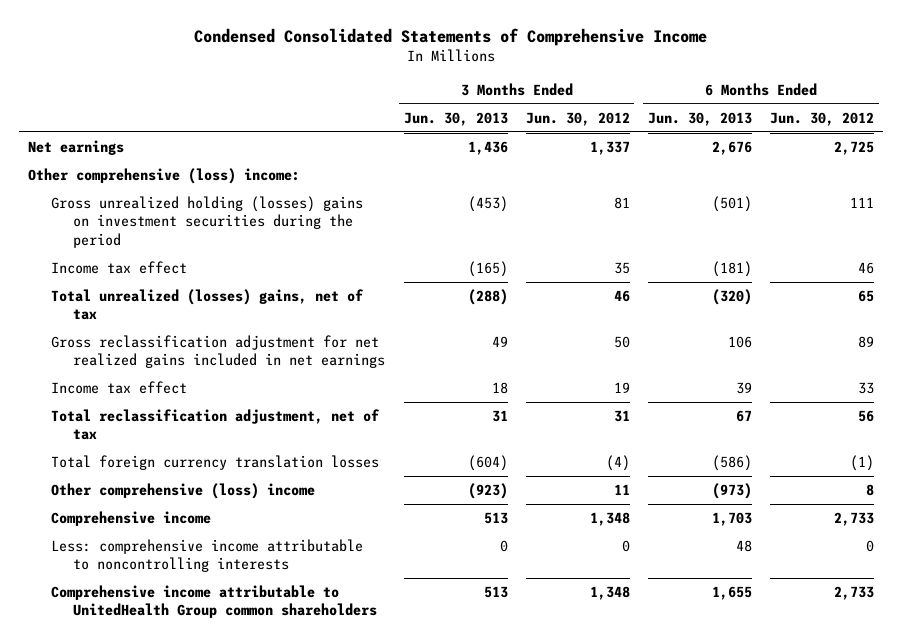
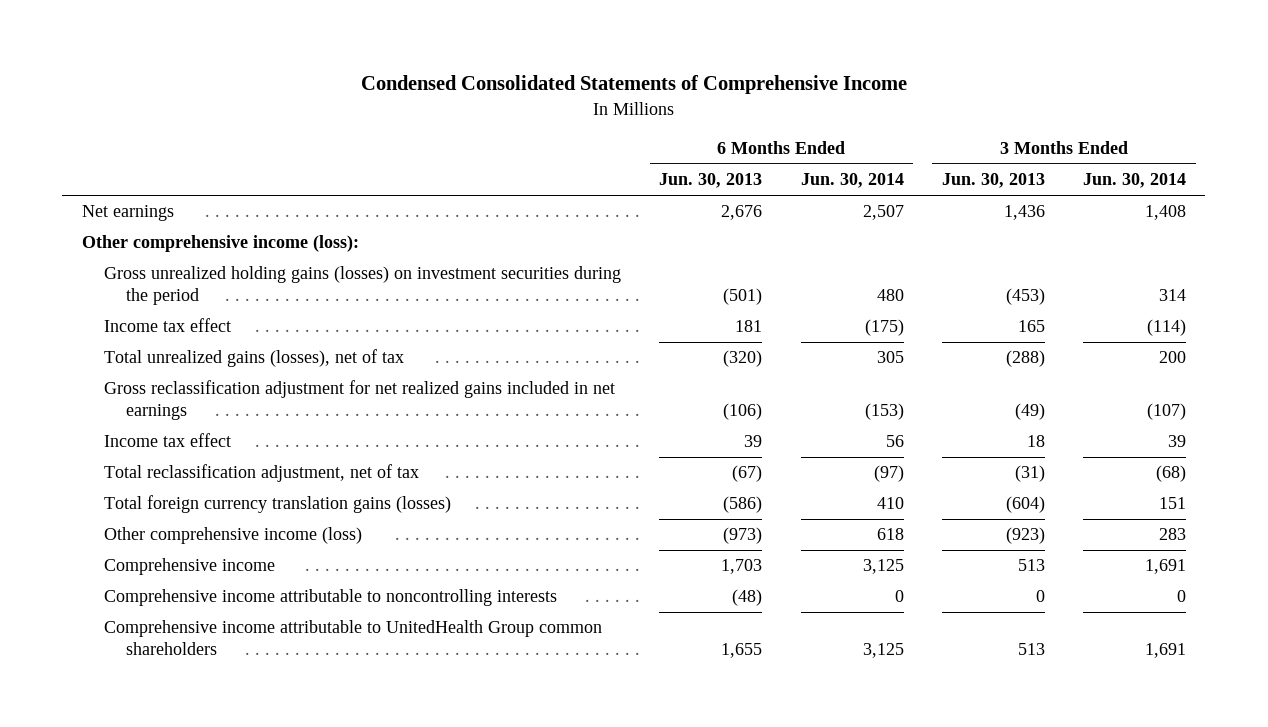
[525,111,630,126] Jun. 30, 2012 -> none
[770,111,875,126] Jun. 30, 2012 -> none
none -> [800,173,904,189] Jun. 30, 2014
none -> [1083,173,1187,189] Jun. 30, 2014
[28,168,301,185] Other comprehensive (loss) income: -> [81,235,359,253] Other comprehensive income (loss):
[50,196,363,248] Gross unrealized holding (losses) gains on investment securities during the period -> [103,266,621,306] Gross unrealized holding gains (losses) on investment securities during the period
[467,261,508,278] (165) -> [1017,320,1045,333] 165
[711,261,752,278] (181) -> [735,320,763,333] 181
[50,289,364,321] Total unrealized (losses) gains, net of tax -> [103,349,404,368] Total unrealized gains (losses), net of tax
[491,336,508,348] 49 -> [1014,403,1045,421] (49)
[727,336,752,349] 106 -> [723,403,763,421] (106)
[491,410,508,423] 31 -> [1014,465,1045,483] (31)
[735,410,752,423] 67 -> [732,465,763,483] (67)
[50,455,379,471] Total foreign currency translation losses -> [103,495,451,514] Total foreign currency translation gains (losses)
[50,483,315,500] Other comprehensive (loss) income -> [103,527,362,545] Other comprehensive income (loss)
[50,539,363,573] Less: comprehensive income attributable to noncontrolling interests -> [103,589,557,607] Comprehensive income attributable to noncontrolling interests
[735,540,752,553] 48 -> [732,589,763,607] (48)

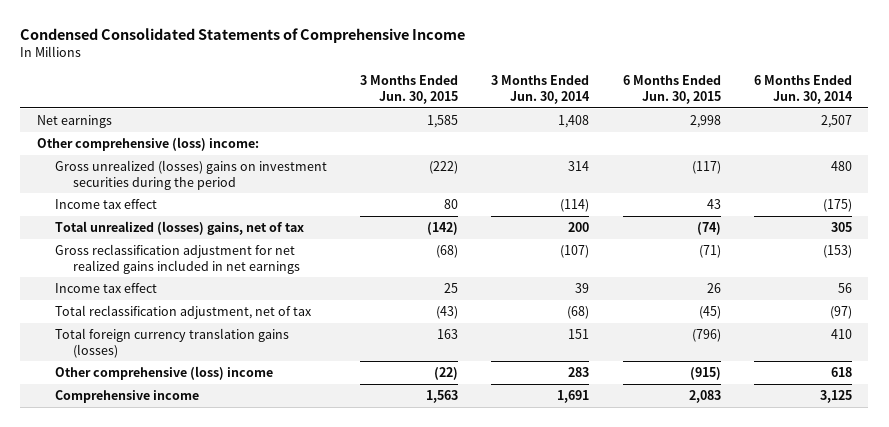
[659,173,763,189] Jun. 30, 2013 -> none
[941,173,1045,189] Jun. 30, 2013 -> none
none -> [360,75,459,104] 3 Months Ended Jun. 30, 2015
none -> [622,75,721,104] 6 Months Ended Jun. 30, 2015
[81,235,359,253] Other comprehensive income (loss): -> [36,136,259,151] Other comprehensive (loss) income:
[103,266,621,306] Gross unrealized holding gains (losses) on investment securities during the period -> [55,159,328,190] Gross unrealized (losses) gains on investment securities during the period
[103,349,404,368] Total unrealized gains (losses), net of tax -> [55,220,305,235] Total unrealized (losses) gains, net of tax
[103,527,362,545] Other comprehensive income (loss) -> [55,365,274,380] Other comprehensive (loss) income
[103,589,557,607] Comprehensive income attributable to noncontrolling interests -> none
[103,620,602,656] Comprehensive income attributable to UnitedHealth Group common shareholders -> none

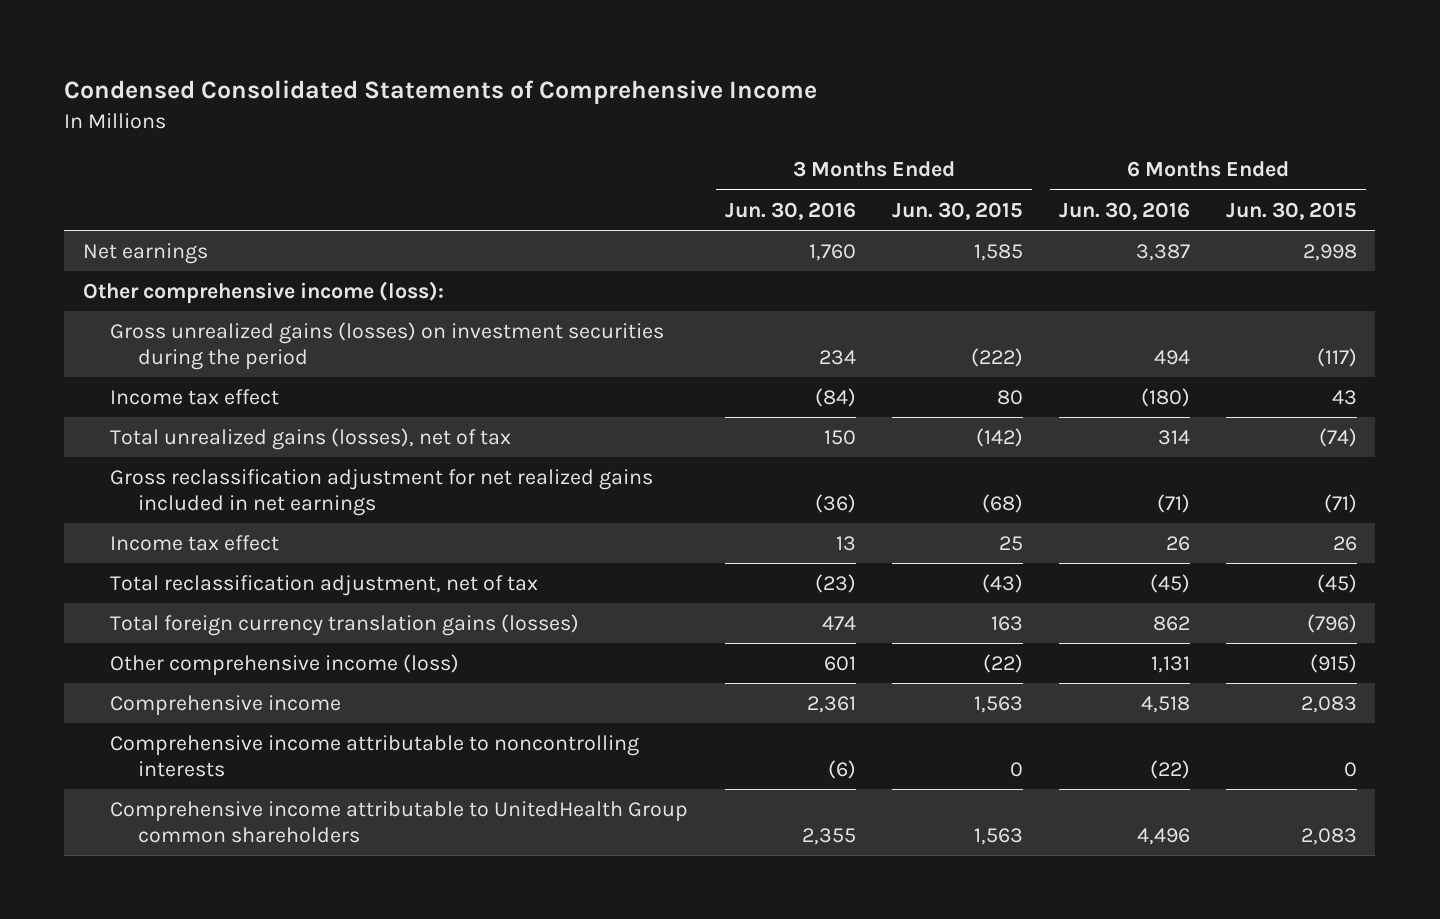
[491,75,591,104] 3 Months Ended Jun. 30, 2014 -> none
[753,75,853,104] 6 Months Ended Jun. 30, 2014 -> none
none -> [724,201,856,220] Jun. 30, 2016
none -> [1059,201,1191,220] Jun. 30, 2016
[36,136,259,151] Other comprehensive (loss) income: -> [82,281,444,305] Other comprehensive income (loss):
[55,159,328,190] Gross unrealized (losses) gains on investment securities during the period -> [110,322,665,370] Gross unrealized gains (losses) on investment securities during the period
[55,220,305,235] Total unrealized (losses) gains, net of tax -> [110,428,512,451] Total unrealized gains (losses), net of tax
[55,365,274,380] Other comprehensive (loss) income -> [110,654,460,677] Other comprehensive income (loss)
none -> [110,735,640,777] Comprehensive income attributable to noncontrolling interests
none -> [110,801,689,843] Comprehensive income attributable to UnitedHealth Group common shareholders

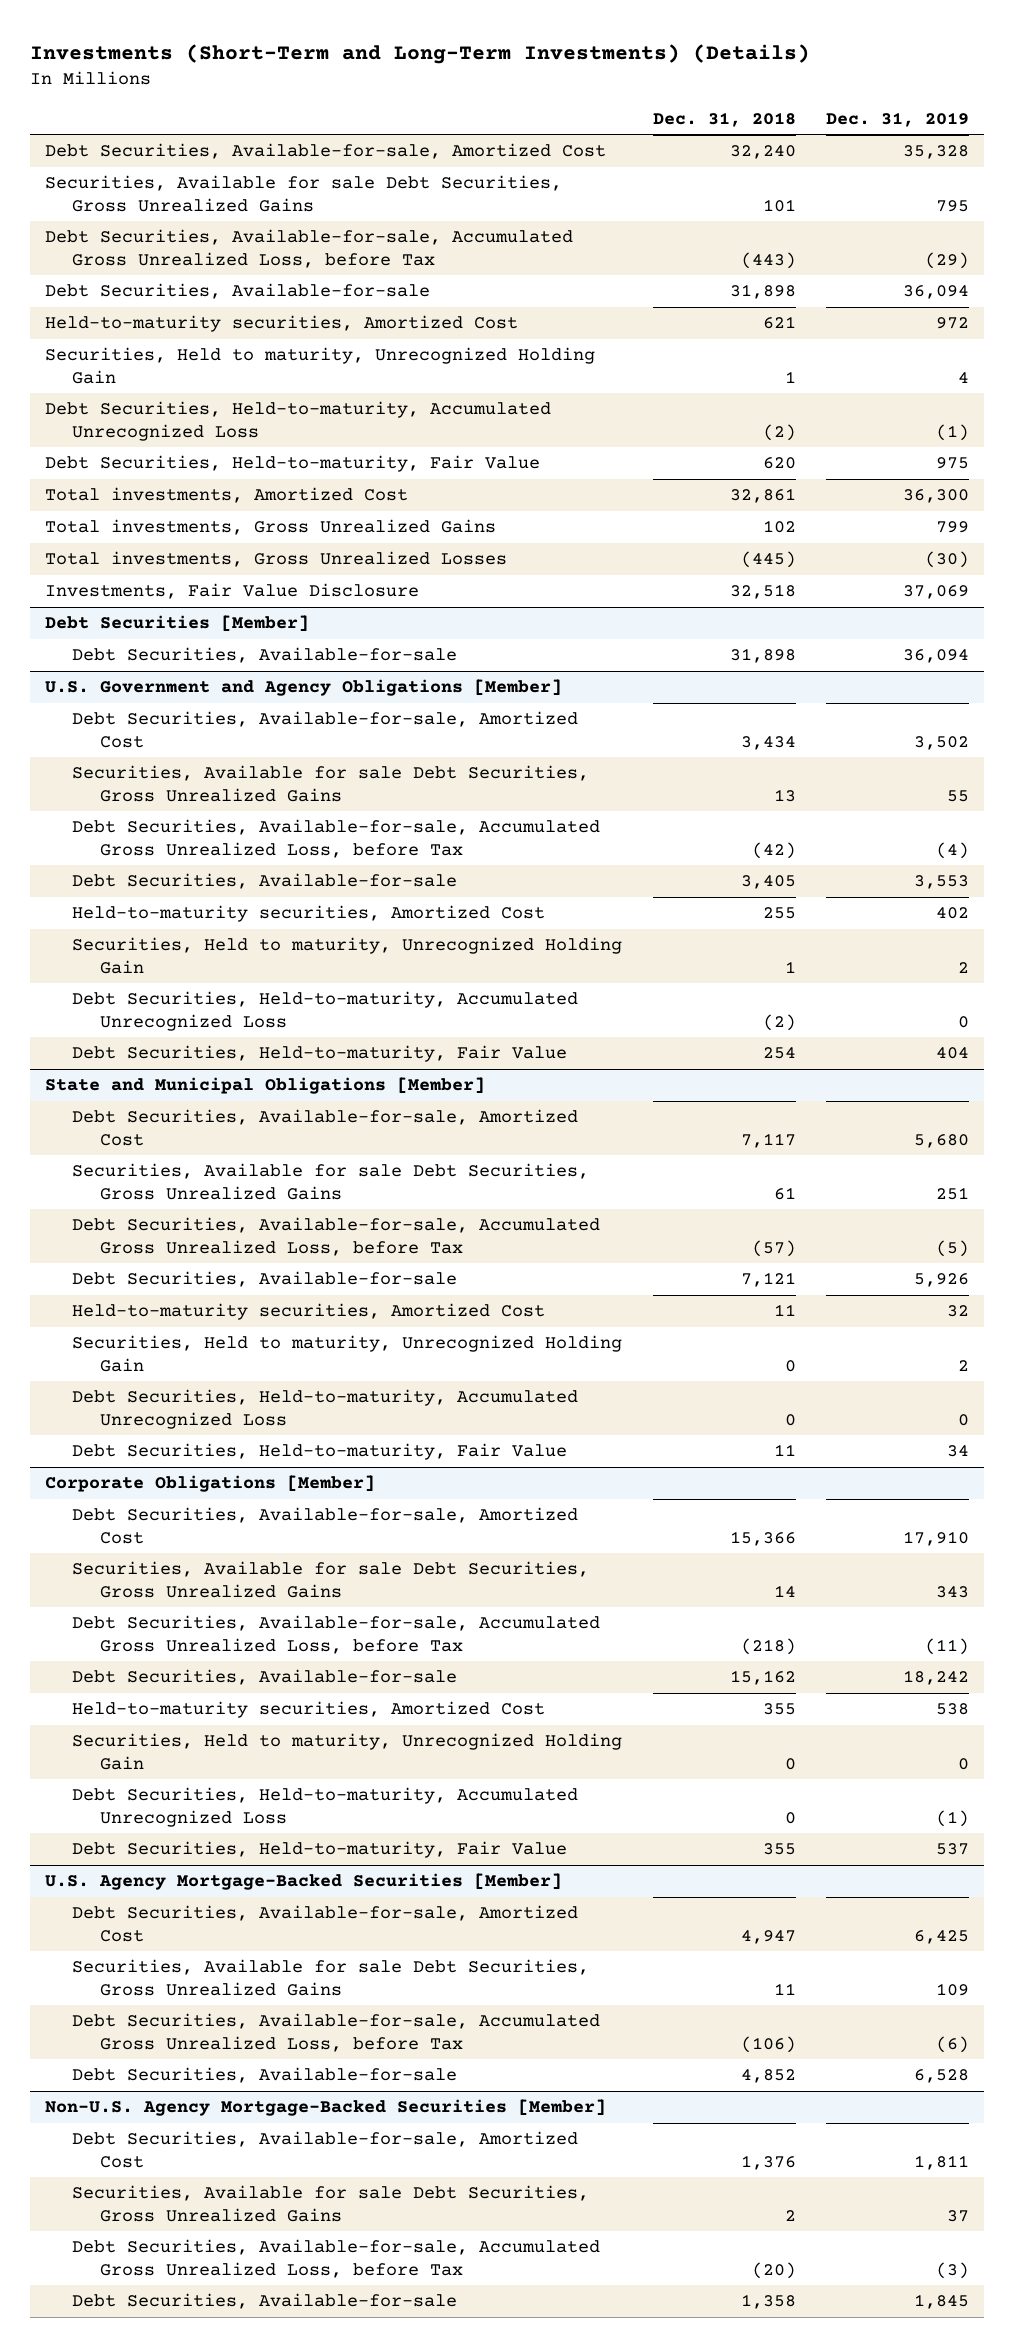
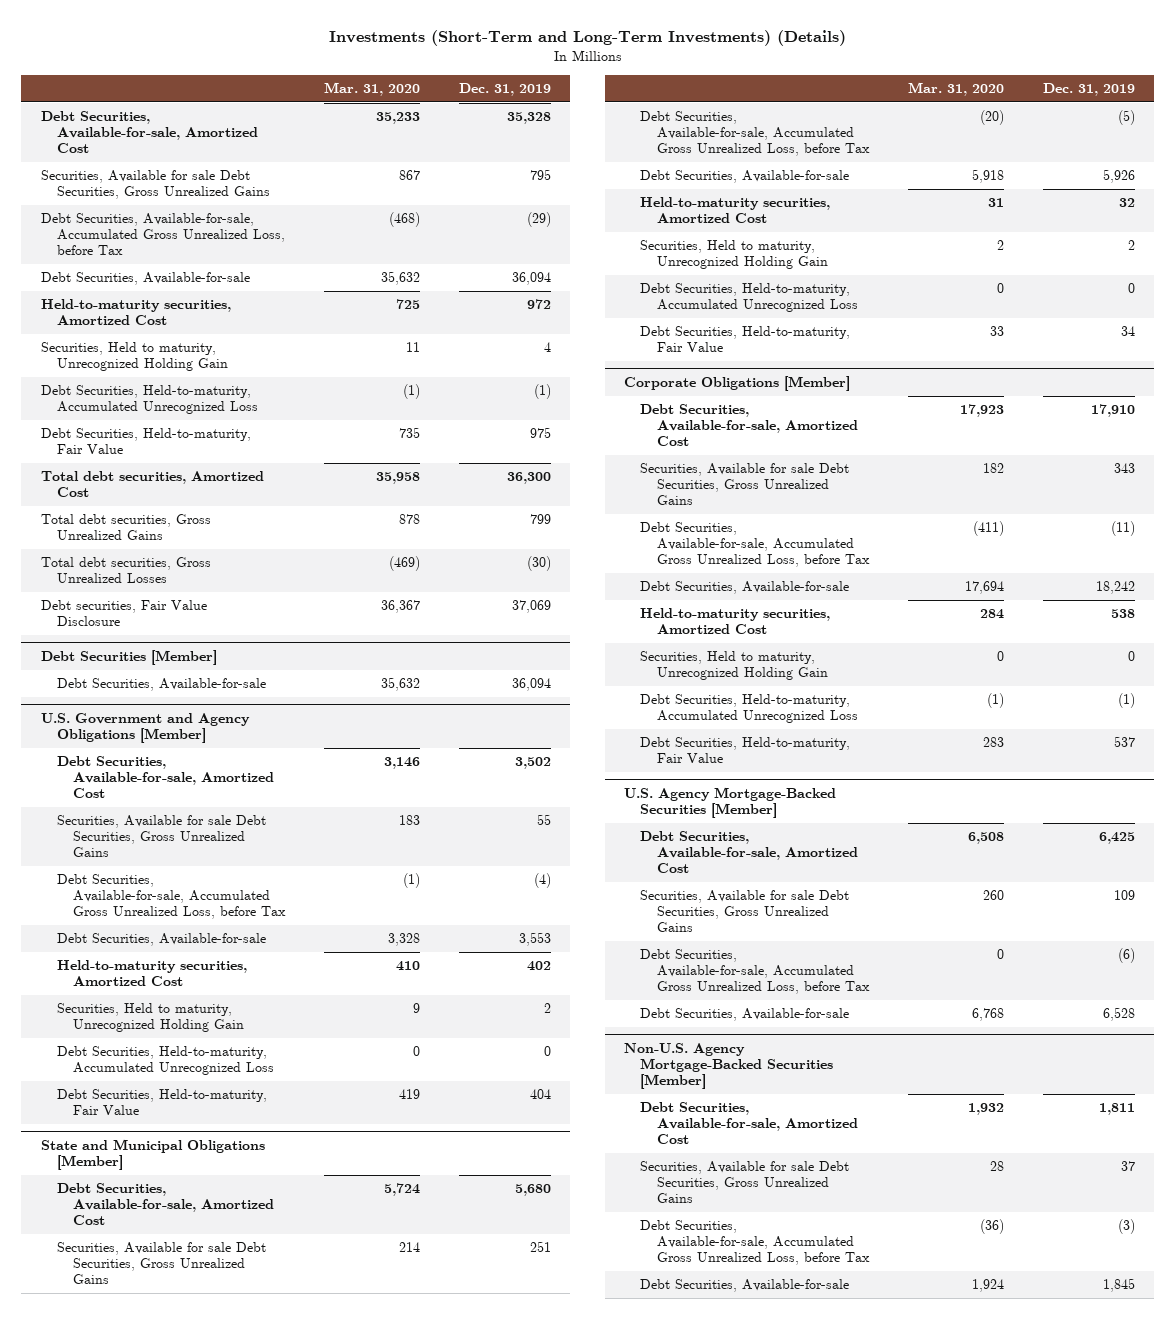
[652,112,796,128] Dec. 31, 2018 -> none
none -> [323,81,420,96] Mar. 31, 2020
[45,487,409,504] Total investments, Amortized Cost -> [40,471,264,498] Total debt securities, Amortized Cost
[45,519,497,536] Total investments, Gross Unrealized Gains -> [40,514,211,541] Total debt securities, Gross Unrealized Gains
[45,551,508,568] Total investments, Gross Unrealized Losses -> [40,557,211,584] Total debt securities, Gross Unrealized Losses
[45,583,420,600] Investments, Fair Value Disclosure -> [40,600,207,627] Debt securities, Fair Value Disclosure

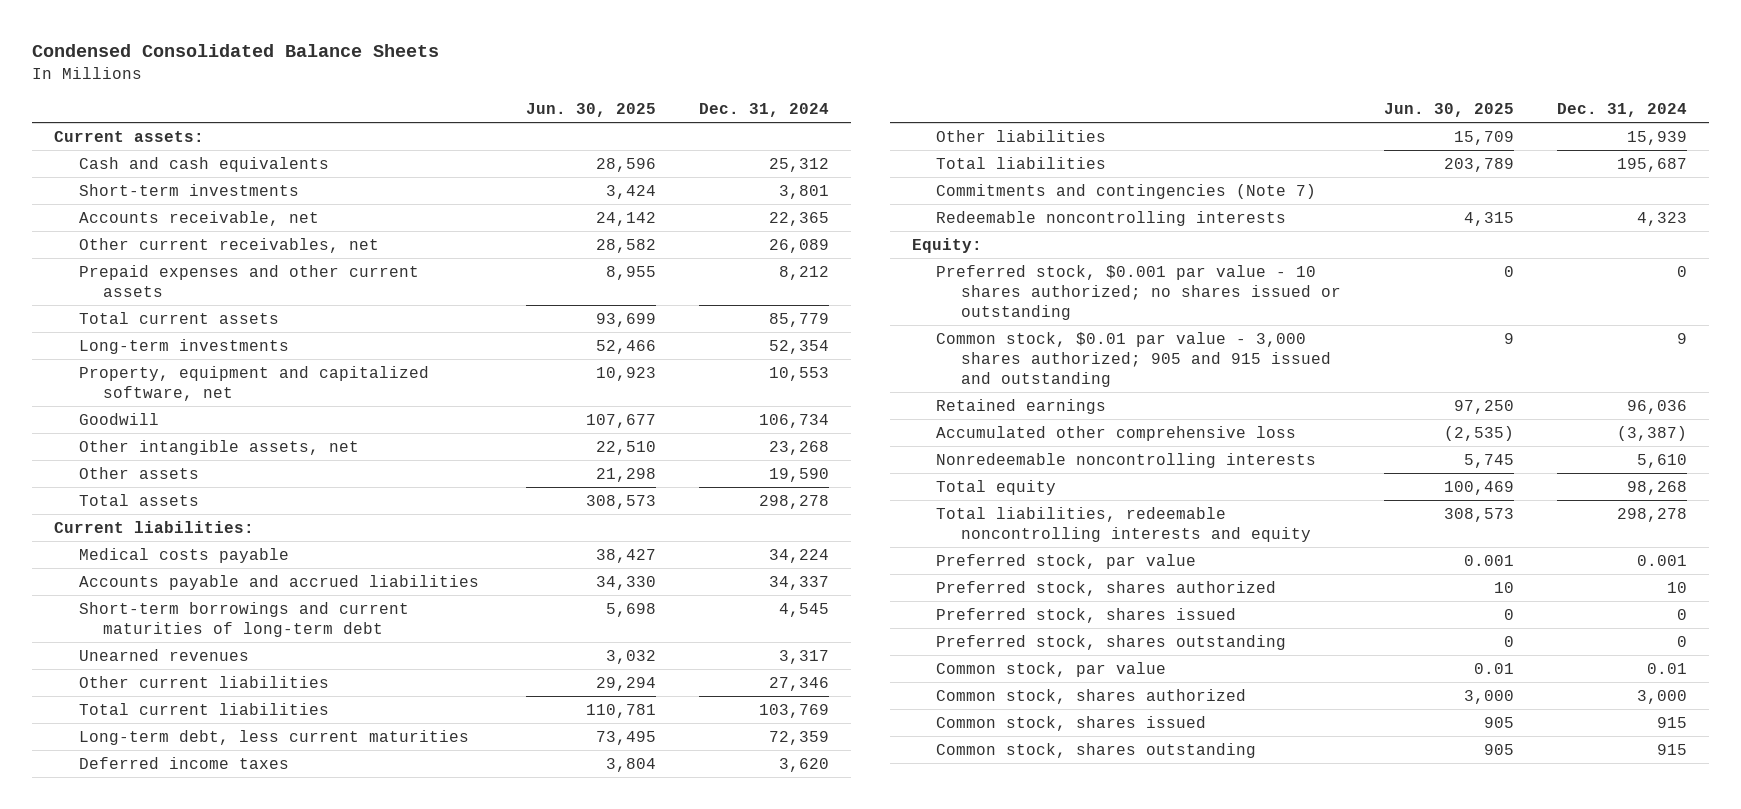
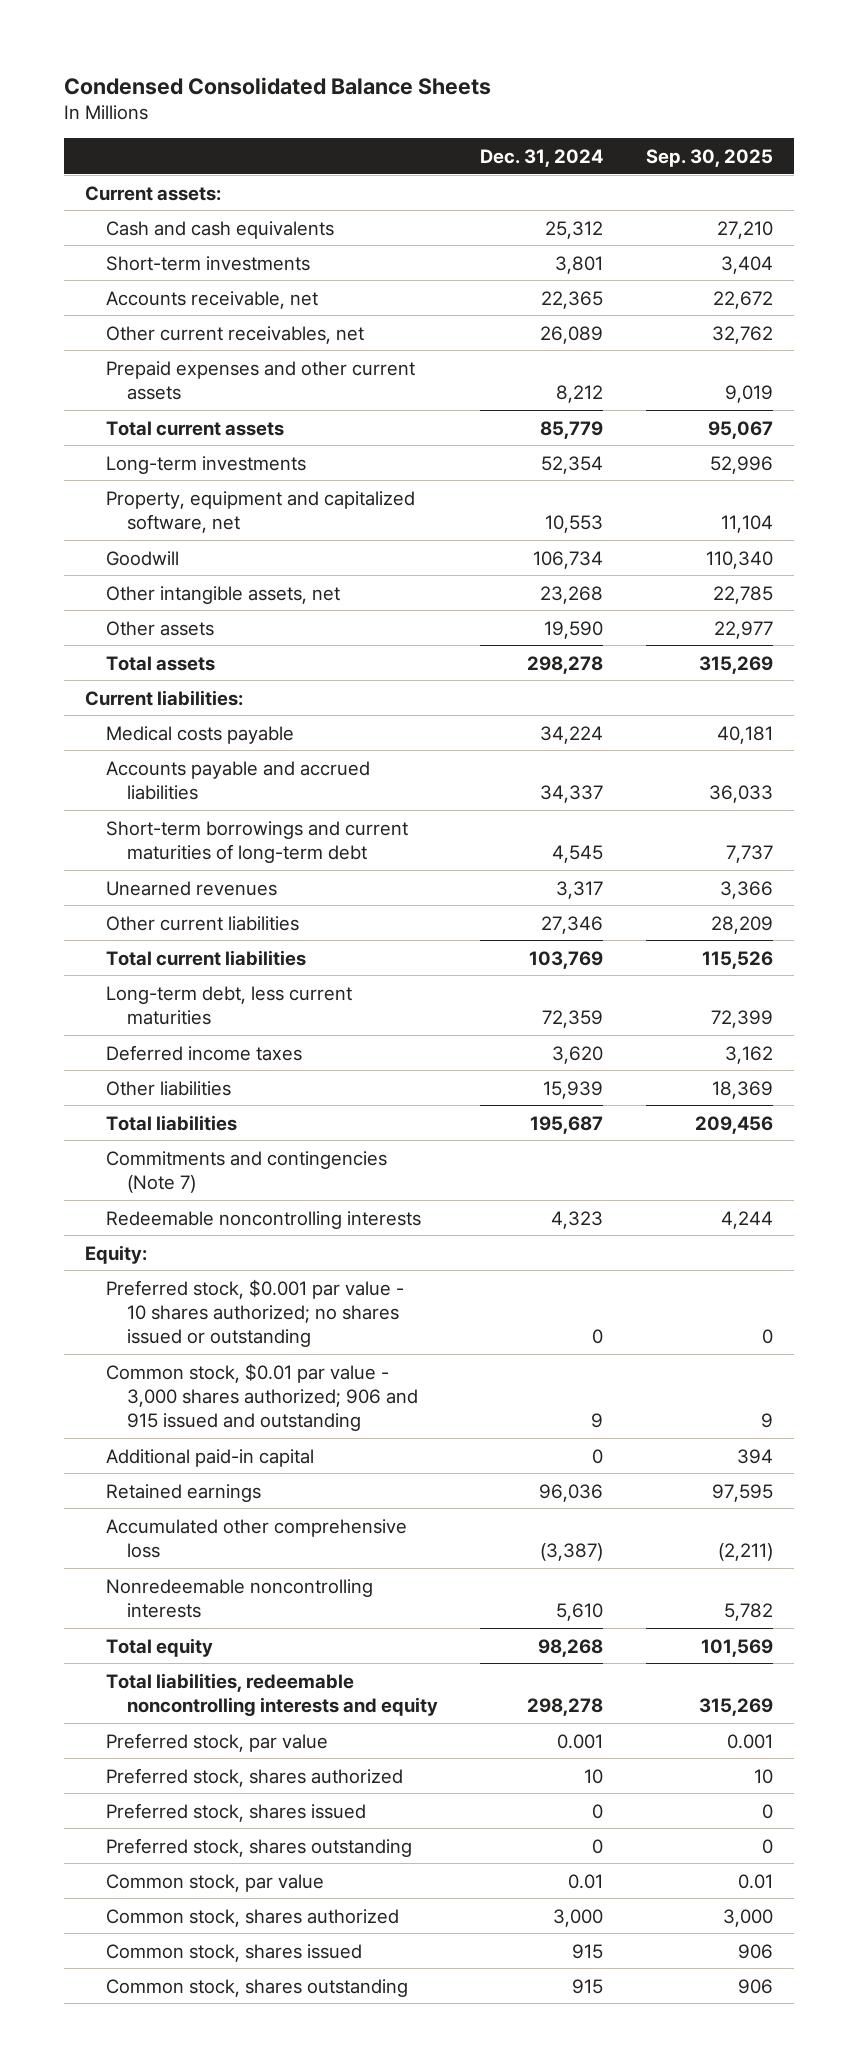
[526,102,657,117] Jun. 30, 2025 -> none
none -> [645,149,773,168] Sep. 30, 2025
[936,332,1332,387] Common stock, $0.01 par value - 3,000 shares authorized; 905 and 915 issued and outstanding -> [105,1362,418,1431] Common stock, $0.01 par value - 3,000 shares authorized; 906 and 915 issued and outstanding
none -> [105,1448,314,1467] Additional paid-in capital

